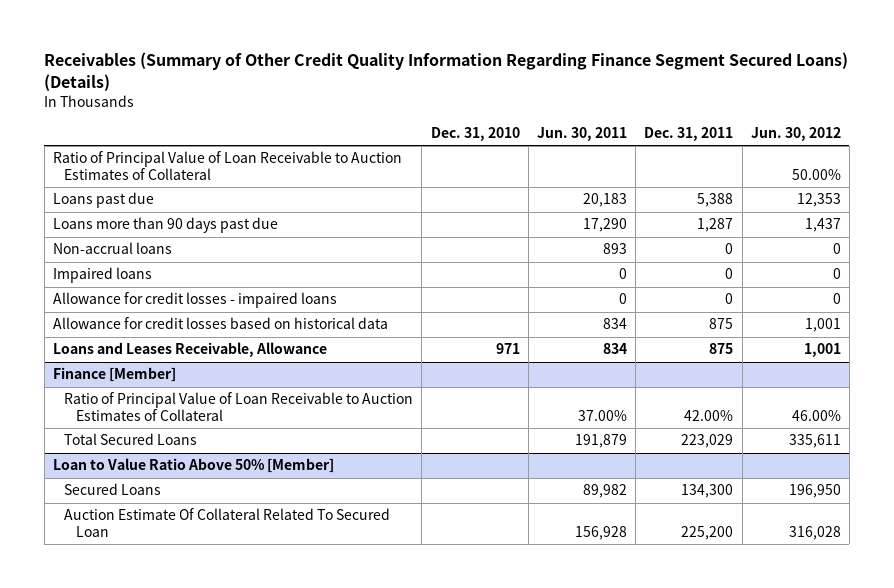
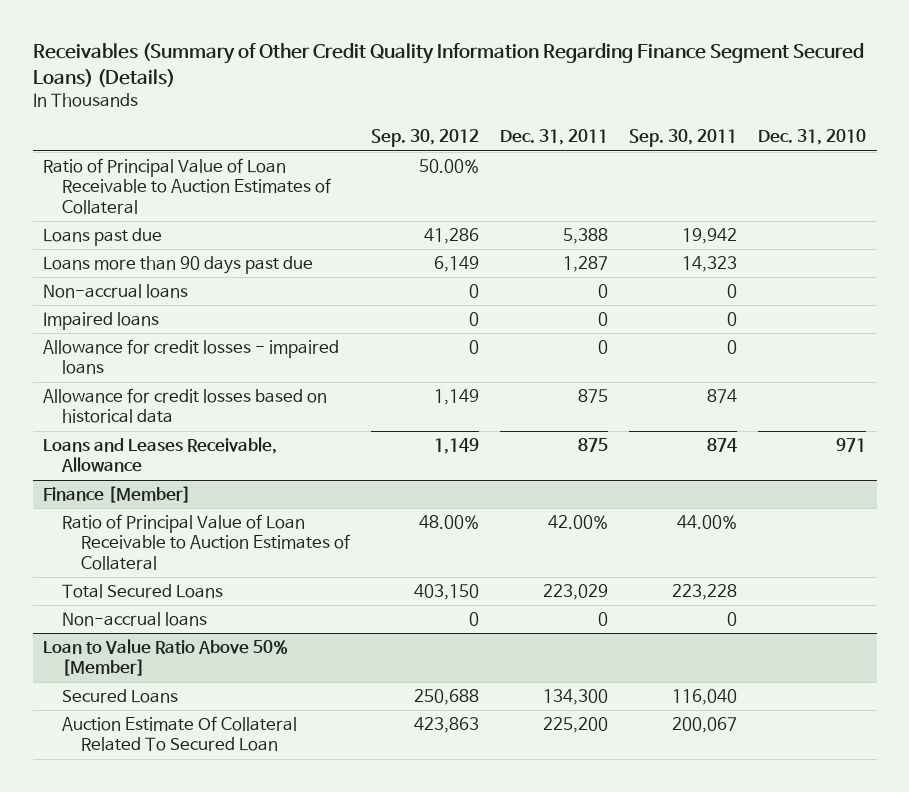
[536,127,627,142] Jun. 30, 2011 -> none
[750,127,841,142] Jun. 30, 2012 -> none
none -> [370,129,479,148] Sep. 30, 2012
none -> [629,129,738,148] Sep. 30, 2011
none -> [61,612,207,627] Non-accrual loans

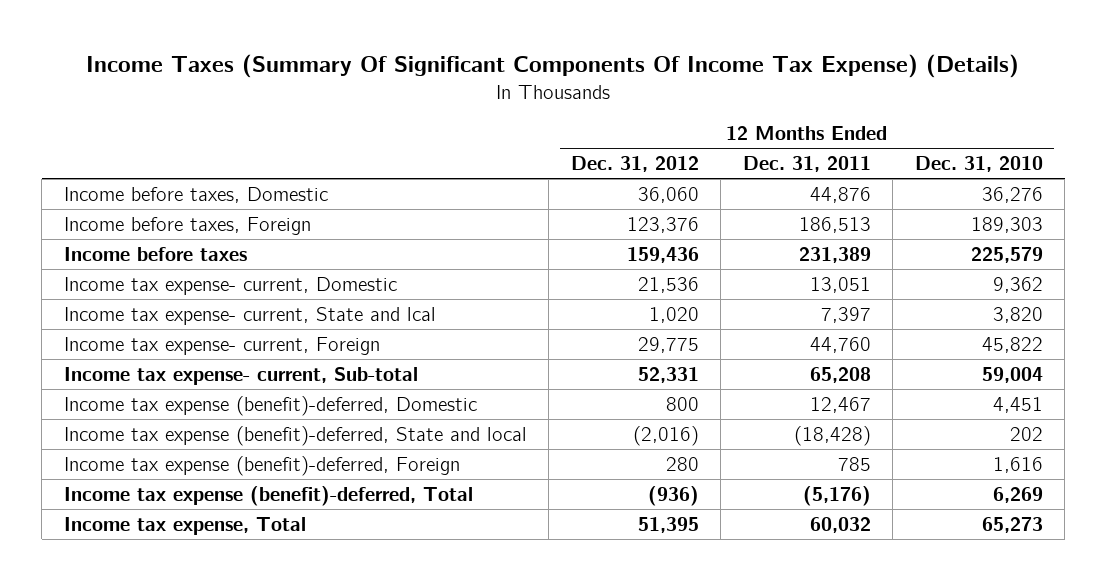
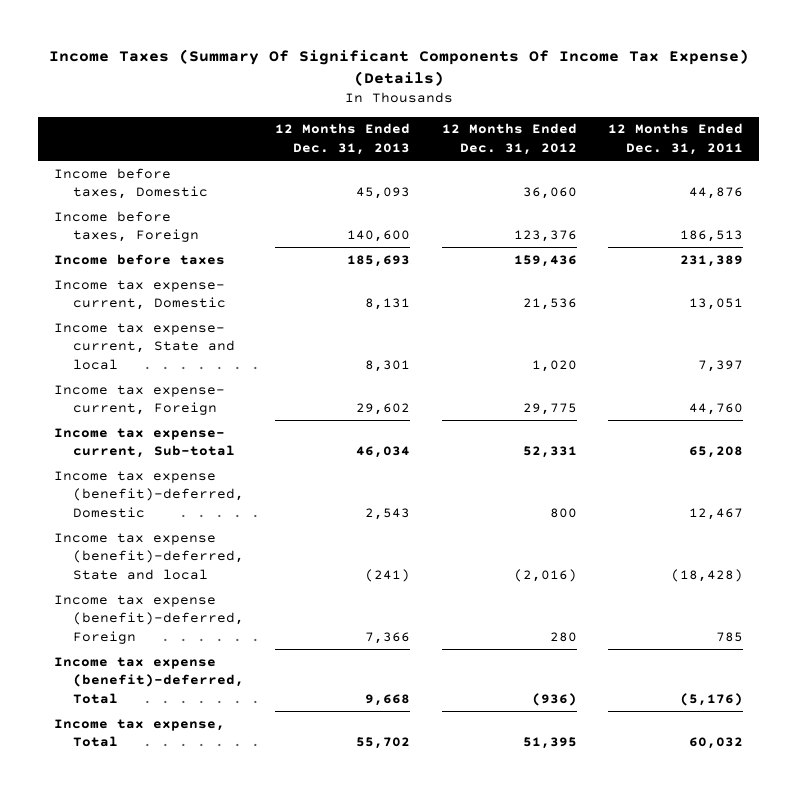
[914,156,1043,173] Dec. 31, 2010 -> none
none -> [275,123,411,155] 12 Months Ended Dec. 31, 2013
[63,306,436,325] Income tax expense- current, State and lcal -> [54,322,235,370] Income tax expense- current, State and local

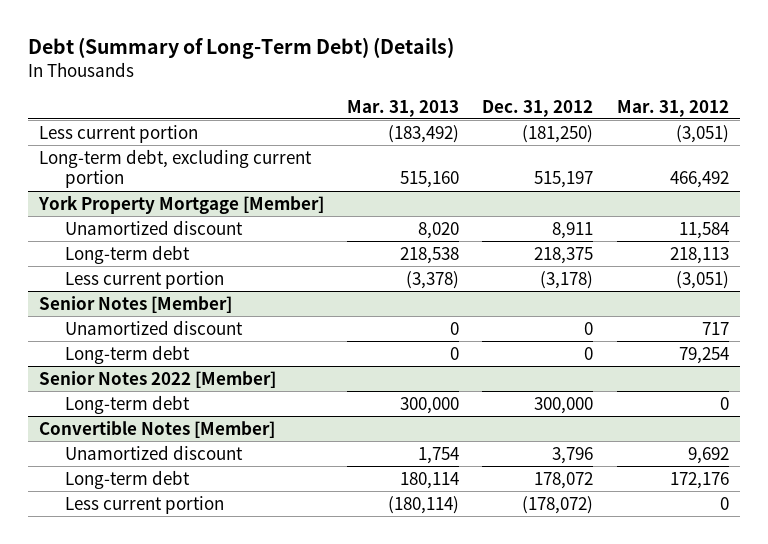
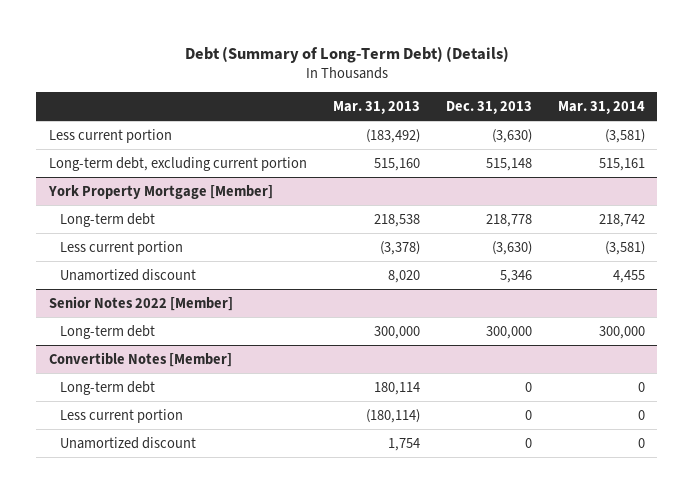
[482,99,594,117] Dec. 31, 2012 -> none
[616,99,729,117] Mar. 31, 2012 -> none
none -> [445,101,532,115] Dec. 31, 2013
none -> [557,101,645,115] Mar. 31, 2014
[39,295,233,313] Senior Notes [Member] -> none
[64,319,243,335] Unamortized discount -> none
[64,344,190,364] Long-term debt -> none
[64,219,243,235] Unamortized discount -> [60,268,197,281] Unamortized discount
[64,444,243,460] Unamortized discount -> [60,436,197,449] Unamortized discount

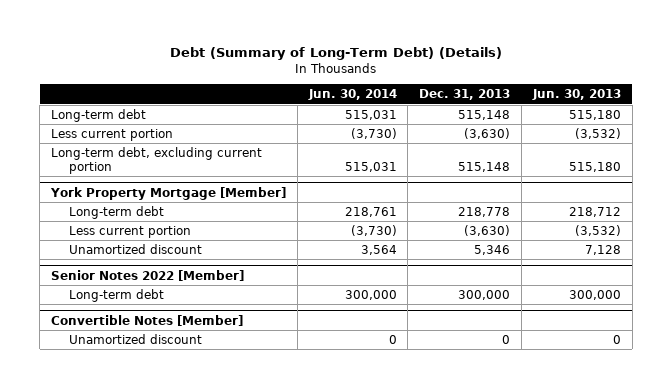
[333,101,421,115] Mar. 31, 2013 -> none
[557,101,645,115] Mar. 31, 2014 -> none
none -> [307,89,397,101] Jun. 30, 2014
none -> [531,89,621,101] Jun. 30, 2013
none -> [50,108,146,122] Long-term debt
[60,380,156,395] Long-term debt -> none
[60,408,184,423] Less current portion -> none

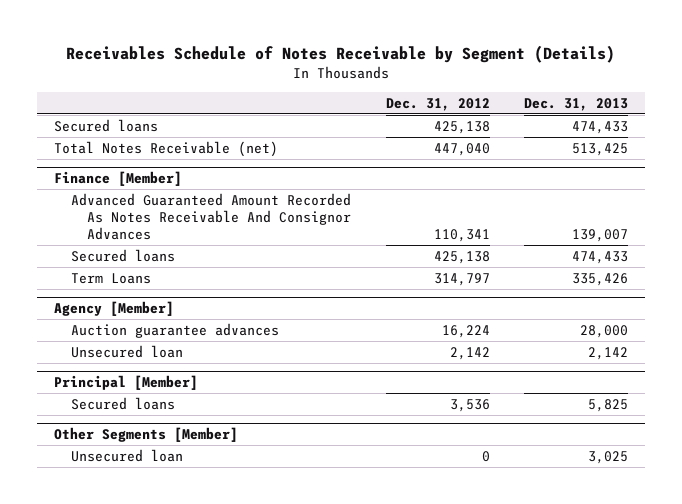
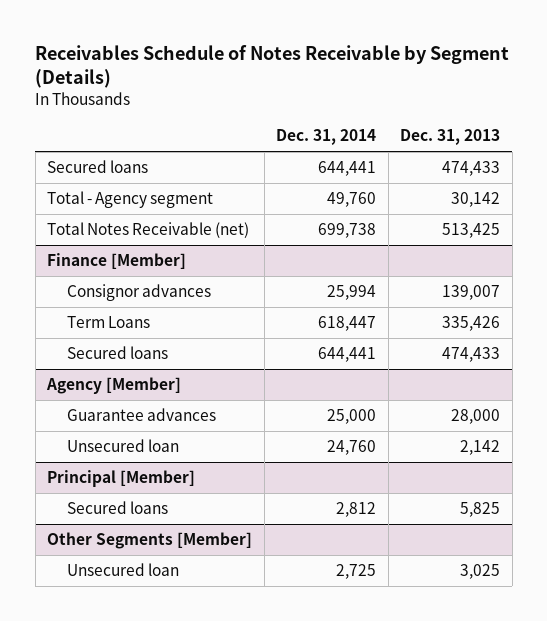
[385,97,490,111] Dec. 31, 2012 -> none
none -> [276,129,377,146] Dec. 31, 2014
none -> [47,191,214,209] Total - Agency segment
[70,192,352,240] Advanced Guaranteed Amount Recorded As Notes Receivable And Consignor Advances -> [67,284,212,302] Consignor advances
[70,248,175,262] Secured loans -> [67,346,169,360] Secured loans
[70,322,279,338] Auction guarantee advances -> [67,408,217,422] Guarantee advances

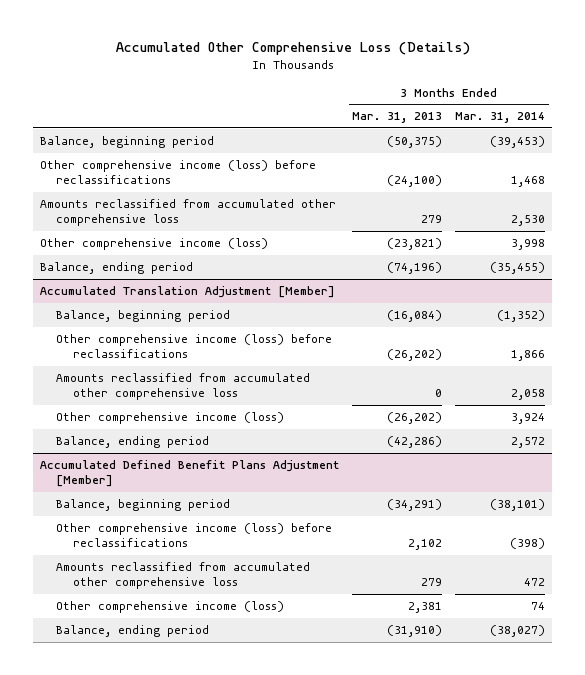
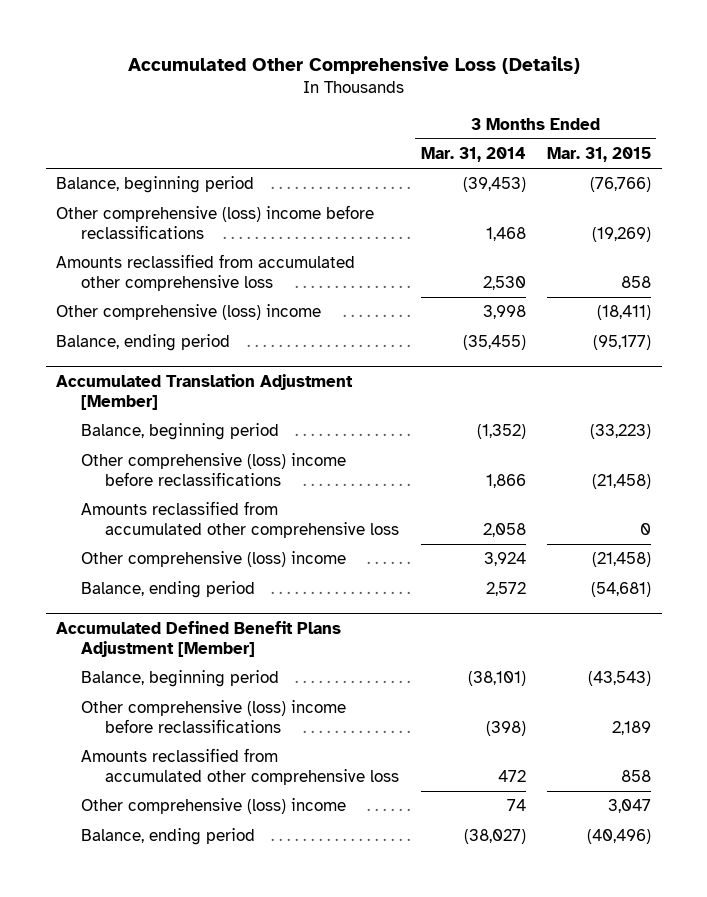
[352,112,443,124] Mar. 31, 2013 -> none
none -> [546,147,651,163] Mar. 31, 2015
[39,160,316,185] Other comprehensive income (loss) before reclassifications -> [56,205,375,239] Other comprehensive (loss) income before reclassifications
[39,238,268,251] Other comprehensive income (loss) -> [56,304,322,321] Other comprehensive (loss) income
[56,334,333,359] Other comprehensive income (loss) before reclassifications -> [80,453,346,486] Other comprehensive (loss) income before reclassifications
[56,412,285,425] Other comprehensive income (loss) -> [80,551,346,568] Other comprehensive (loss) income
[56,523,333,548] Other comprehensive income (loss) before reclassifications -> [80,700,346,733] Other comprehensive (loss) income before reclassifications
[56,601,285,614] Other comprehensive income (loss) -> [80,798,346,815] Other comprehensive (loss) income

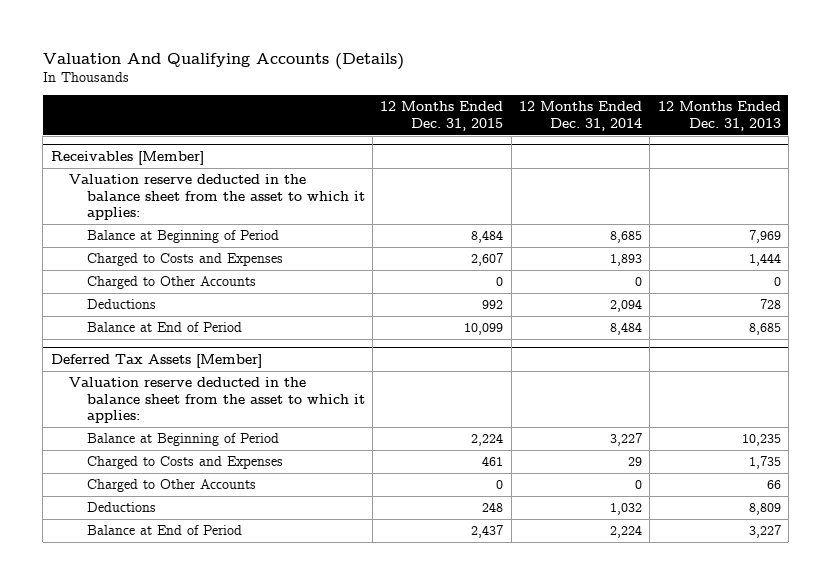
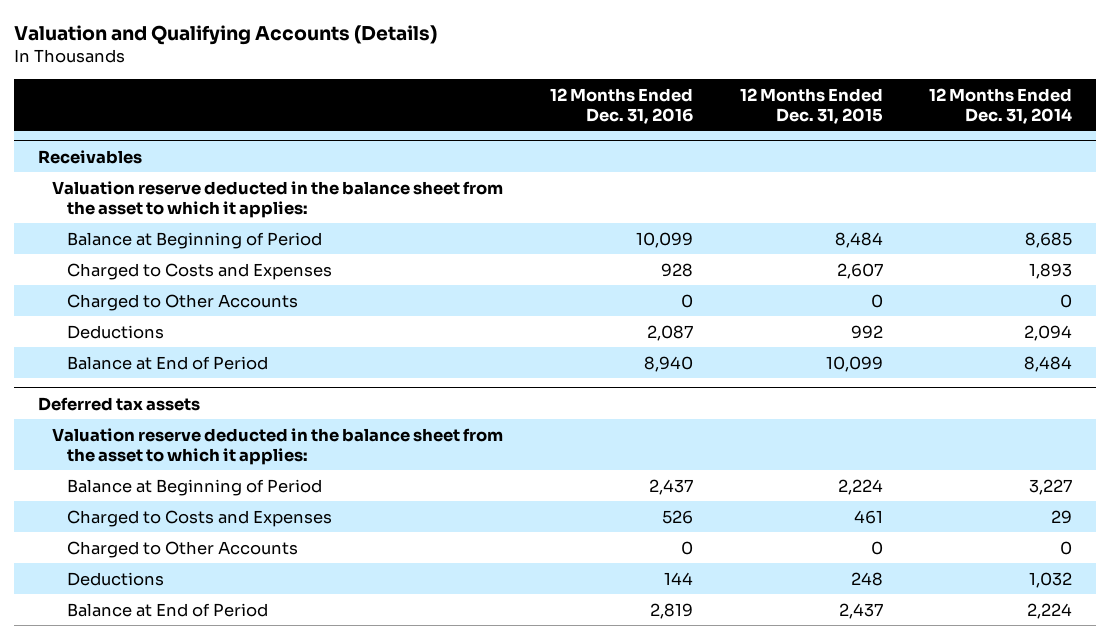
[42,52,404,70] Valuation And Qualifying Accounts (Details) -> [14,24,438,45] Valuation and Qualifying Accounts (Details)
[657,101,781,131] 12 Months Ended Dec. 31, 2013 -> none
none -> [549,87,693,124] 12 Months Ended Dec. 31, 2016
[50,150,204,165] Receivables [Member] -> [37,149,142,164] Receivables
[50,353,262,368] Deferred Tax Assets [Member] -> [37,396,200,411] Deferred tax assets

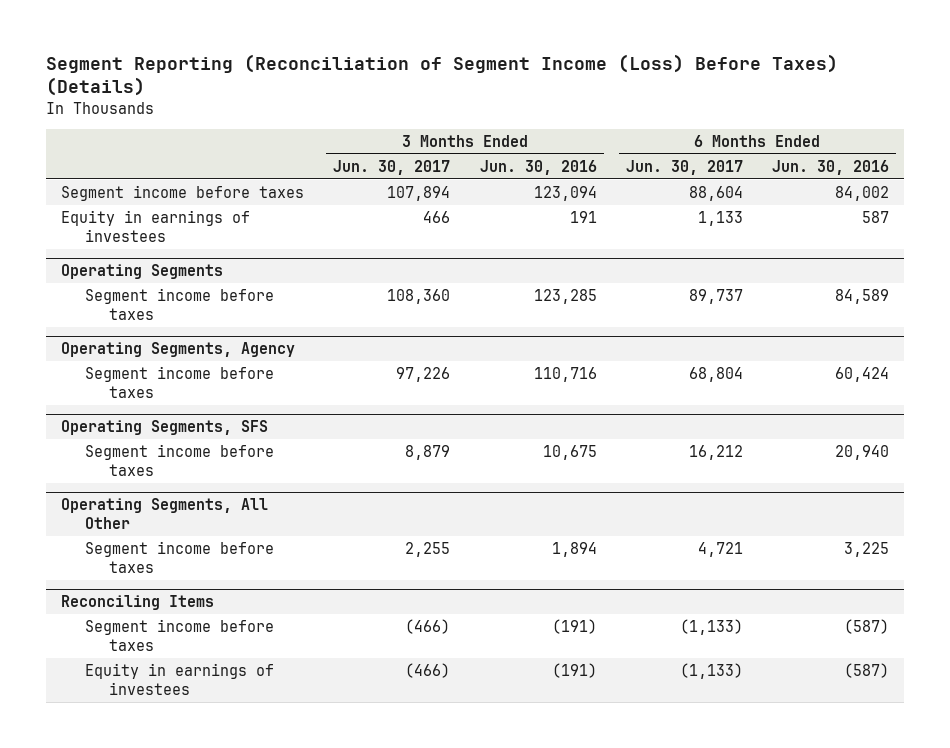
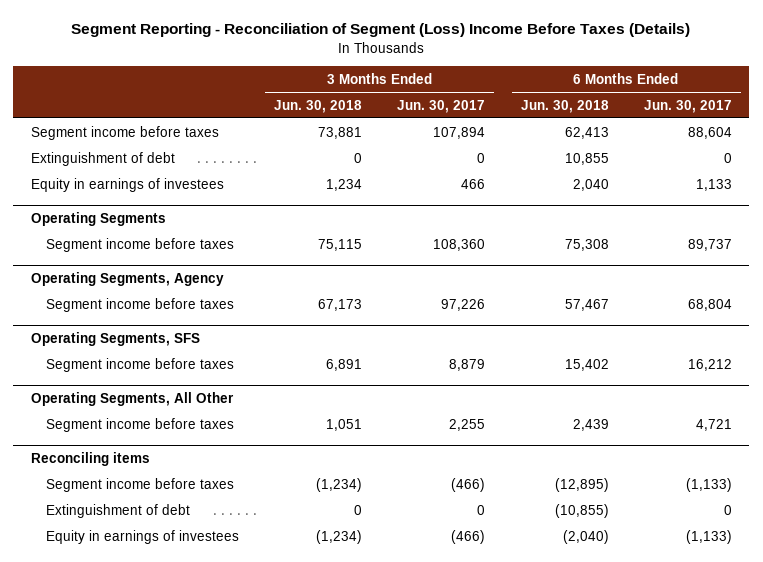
[46,53,839,97] Segment Reporting (Reconciliation of Segment Income (Loss) Before Taxes) (Details) -> [71,23,691,38] Segment Reporting - Reconciliation of Segment (Loss) Income Before Taxes (Details)
[479,159,597,175] Jun. 30, 2016 -> none
[772,159,890,175] Jun. 30, 2016 -> none
none -> [274,99,363,113] Jun. 30, 2018
none -> [520,99,609,113] Jun. 30, 2018
none -> [30,151,175,166] Extinguishment of debt
[60,595,214,611] Reconciling Items -> [30,451,150,466] Reconciling items
none -> [46,503,191,518] Extinguishment of debt

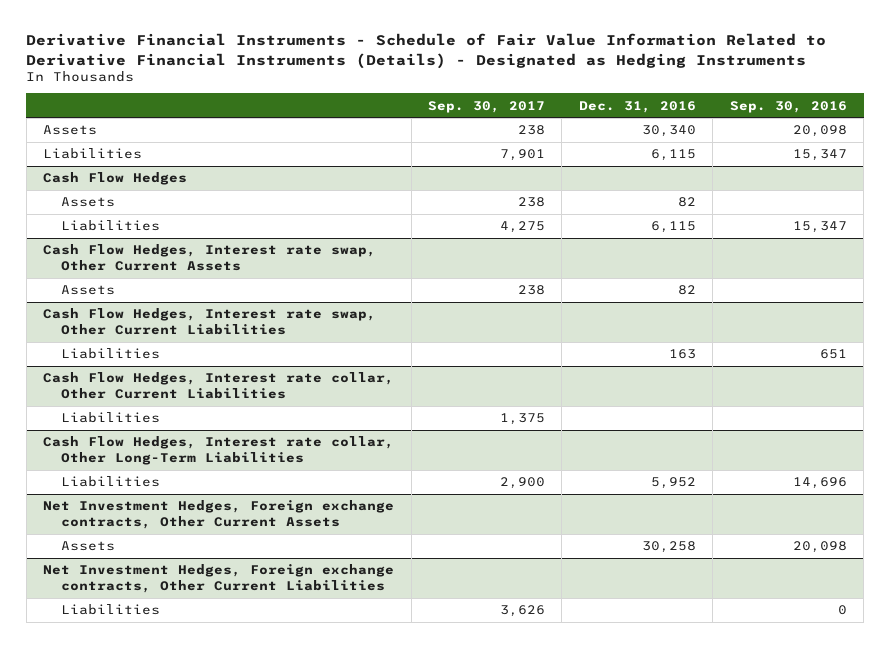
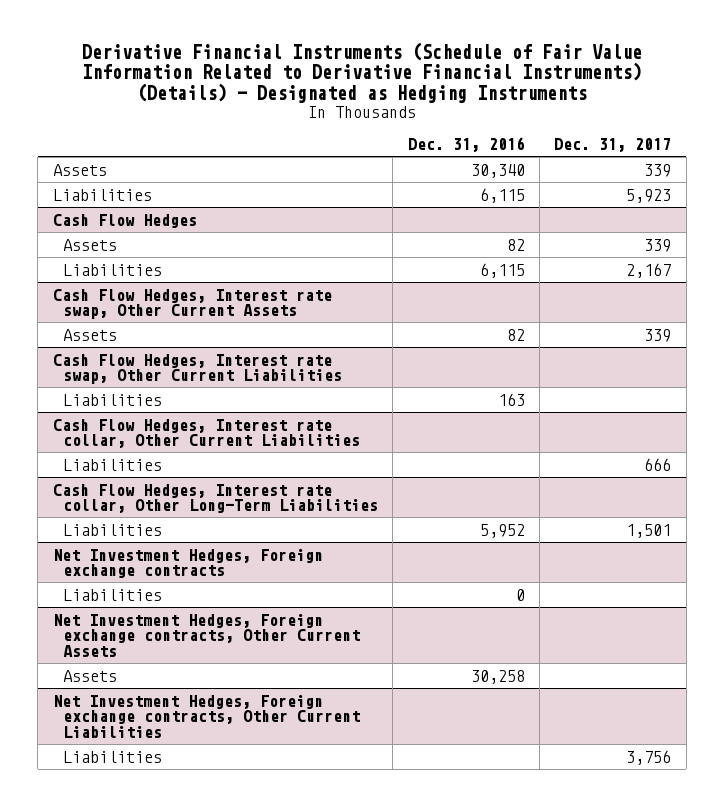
[26,33,827,69] Derivative Financial Instruments - Schedule of Fair Value Information Related to Derivative Financial Instruments (Details) - Designated as Hedging Instruments -> [82,41,643,104] Derivative Financial Instruments (Schedule of Fair Value Information Related to Derivative Financial Instruments) (Details) - Designated as Hedging Instruments
[428,100,546,113] Sep. 30, 2017 -> none
[729,100,847,113] Sep. 30, 2016 -> none
none -> [554,138,672,153] Dec. 31, 2017
none -> [52,548,323,579] Net Investment Hedges, Foreign exchange contracts
none -> [63,588,163,601] Liabilities

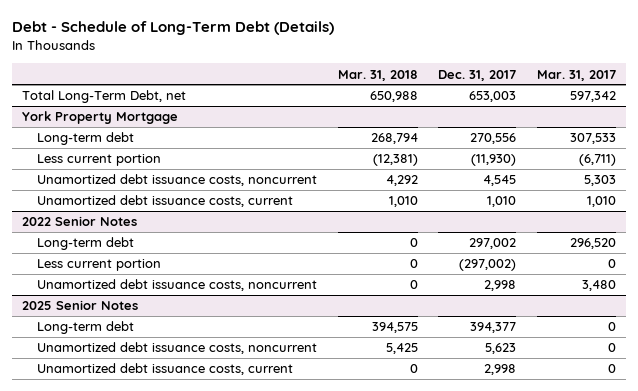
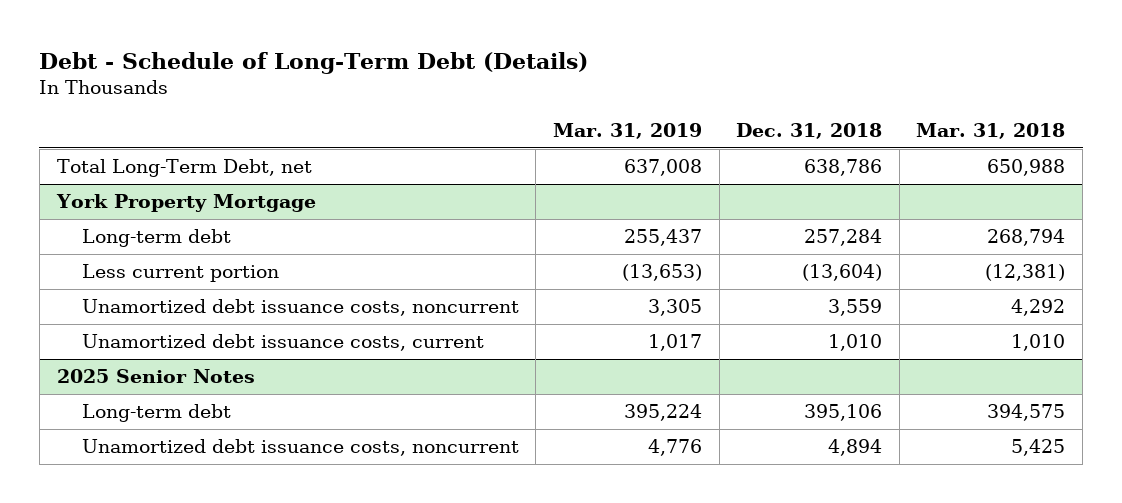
[438,69,517,81] Dec. 31, 2017 -> none
[536,69,616,81] Mar. 31, 2017 -> none
none -> [553,123,703,140] Mar. 31, 2019
none -> [736,123,883,140] Dec. 31, 2018
[22,216,138,227] 2022 Senior Notes -> none
[37,237,135,251] Long-term debt -> none
[37,259,162,272] Less current portion -> none
[37,279,318,292] Unamortized debt issuance costs, noncurrent -> none
[37,363,294,376] Unamortized debt issuance costs, current -> none

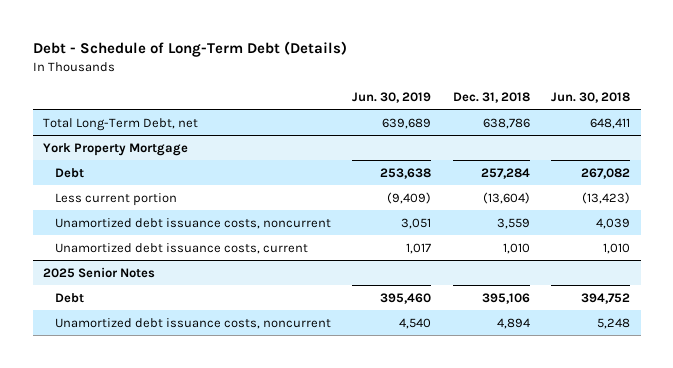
[553,123,703,140] Mar. 31, 2019 -> none
[916,123,1066,140] Mar. 31, 2018 -> none
none -> [352,91,432,103] Jun. 30, 2019
none -> [550,91,630,103] Jun. 30, 2018
[81,229,231,248] Long-term debt -> [55,167,85,178] Debt
[81,404,231,423] Long-term debt -> [55,292,85,303] Debt

